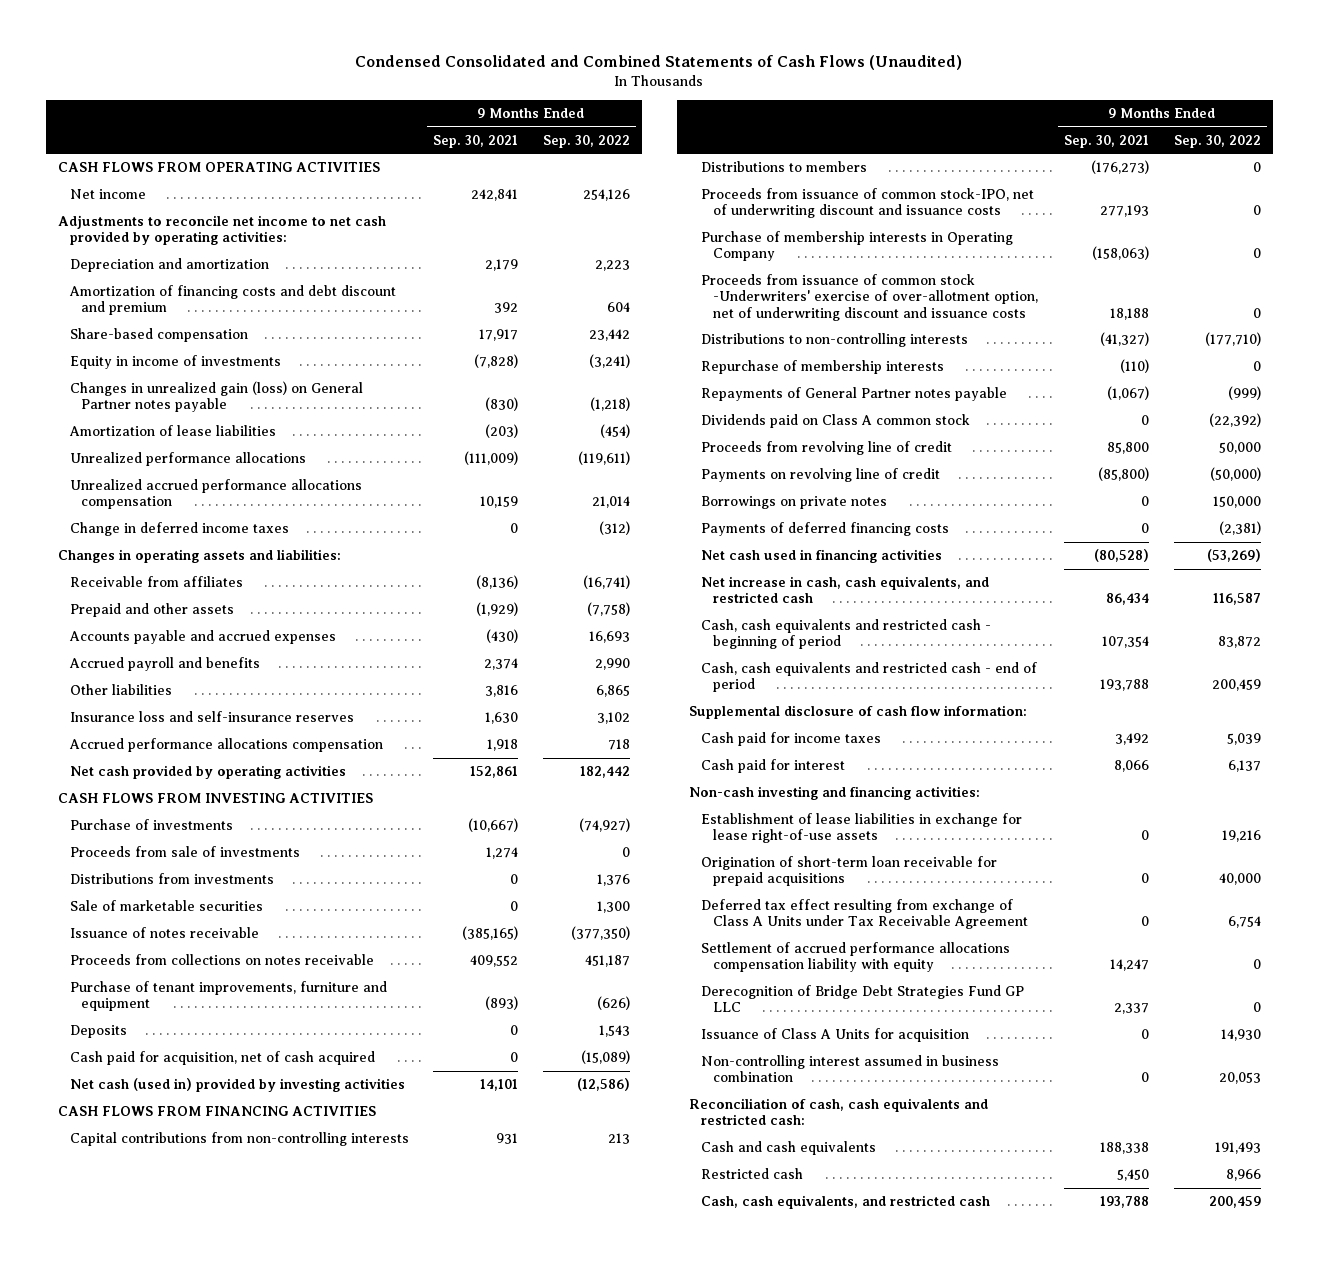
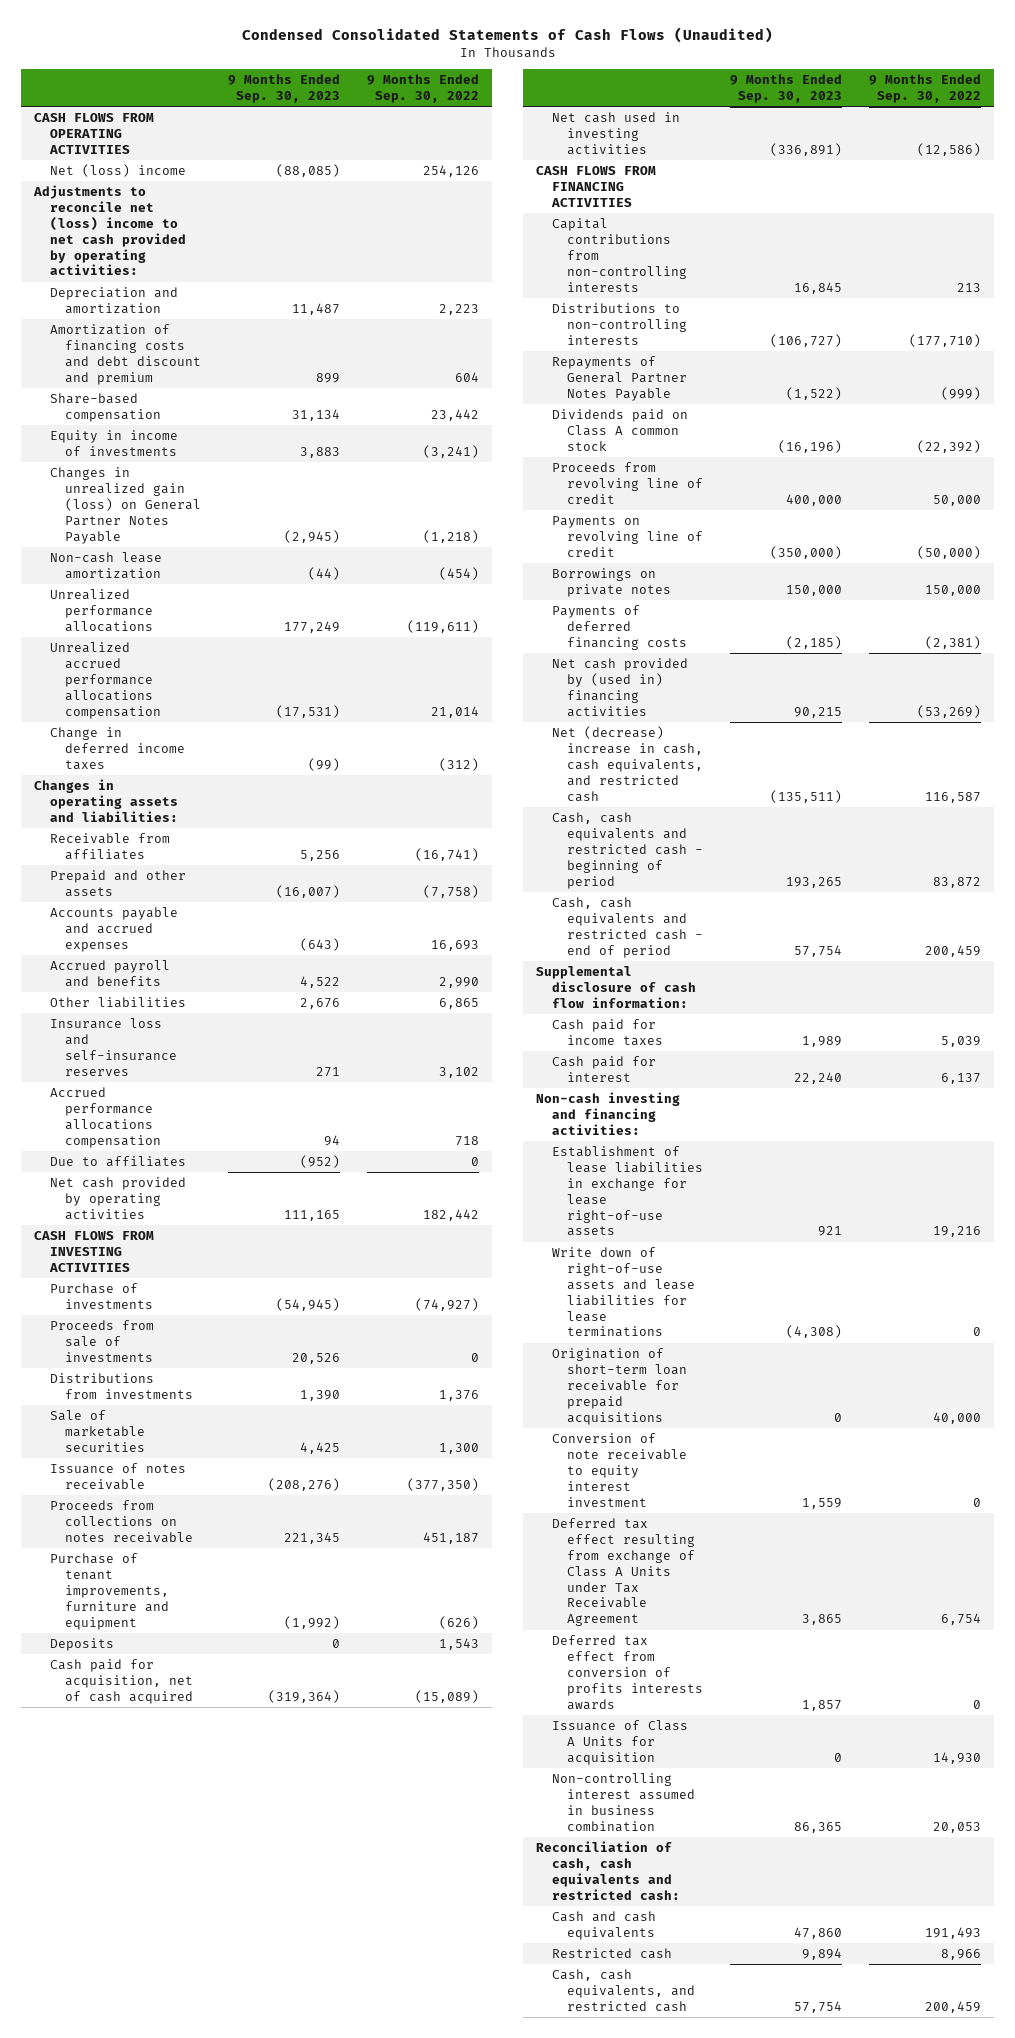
[355,55,963,71] Condensed Consolidated and Combined Statements of Cash Flows (Unaudited) -> [241,27,773,44] Condensed Consolidated Statements of Cash Flows (Unaudited)
[433,134,519,148] Sep. 30, 2021 -> none
none -> [228,73,341,103] 9 Months Ended Sep. 30, 2023
[69,189,146,200] Net income -> [49,164,186,178] Net (loss) income
[57,215,386,246] Adjustments to reconcile net income to net cash provided by operating activities: -> [33,185,186,276] Adjustments to reconcile net (loss) income to net cash provided by operating activities:
[69,381,363,413] Changes in unrealized gain (loss) on General Partner notes payable -> [49,467,202,544] Changes in unrealized gain (loss) on General Partner Notes Payable
[68,425,276,437] Amortization of lease liabilities -> [49,552,162,579] Non-cash lease amortization
none -> [49,1156,186,1168] Due to affiliates
[69,1078,405,1093] Net cash (used in) provided by investing activities -> [551,112,680,155] Net cash used in investing activities
[700,161,867,173] Distributions to members -> none
[700,188,1034,219] Proceeds from issuance of common stock-IPO, net of underwriting discount and issuance costs -> none
[700,231,1013,262] Purchase of membership interests in Operating Company -> none
[700,274,1038,321] Proceeds from issuance of common stock -Underwriters' exercise of over-allotment option, net of underwriting discount and issuance costs -> none
[700,360,944,375] Repurchase of membership interests -> none
[700,387,1007,402] Repayments of General Partner notes payable -> [551,356,688,401] Repayments of General Partner Notes Payable
[700,549,942,564] Net cash used in financing activities -> [551,658,688,717] Net cash provided by (used in) financing activities
[700,576,989,604] Net increase in cash, cash equivalents, and restricted cash -> [551,726,704,802] Net (decrease) increase in cash, cash equivalents, and restricted cash
none -> [551,1247,696,1338] Write down of right-of-use assets and lease liabilities for lease terminations
none -> [551,1433,688,1507] Conversion of note receivable to equity interest investment
[700,942,1010,973] Settlement of accrued performance allocations compensation liability with equity -> none
[700,985,1024,1013] Derecognition of Bridge Debt Strategies Fund GP LLC -> none
none -> [551,1635,704,1710] Deferred tax effect from conversion of profits interests awards

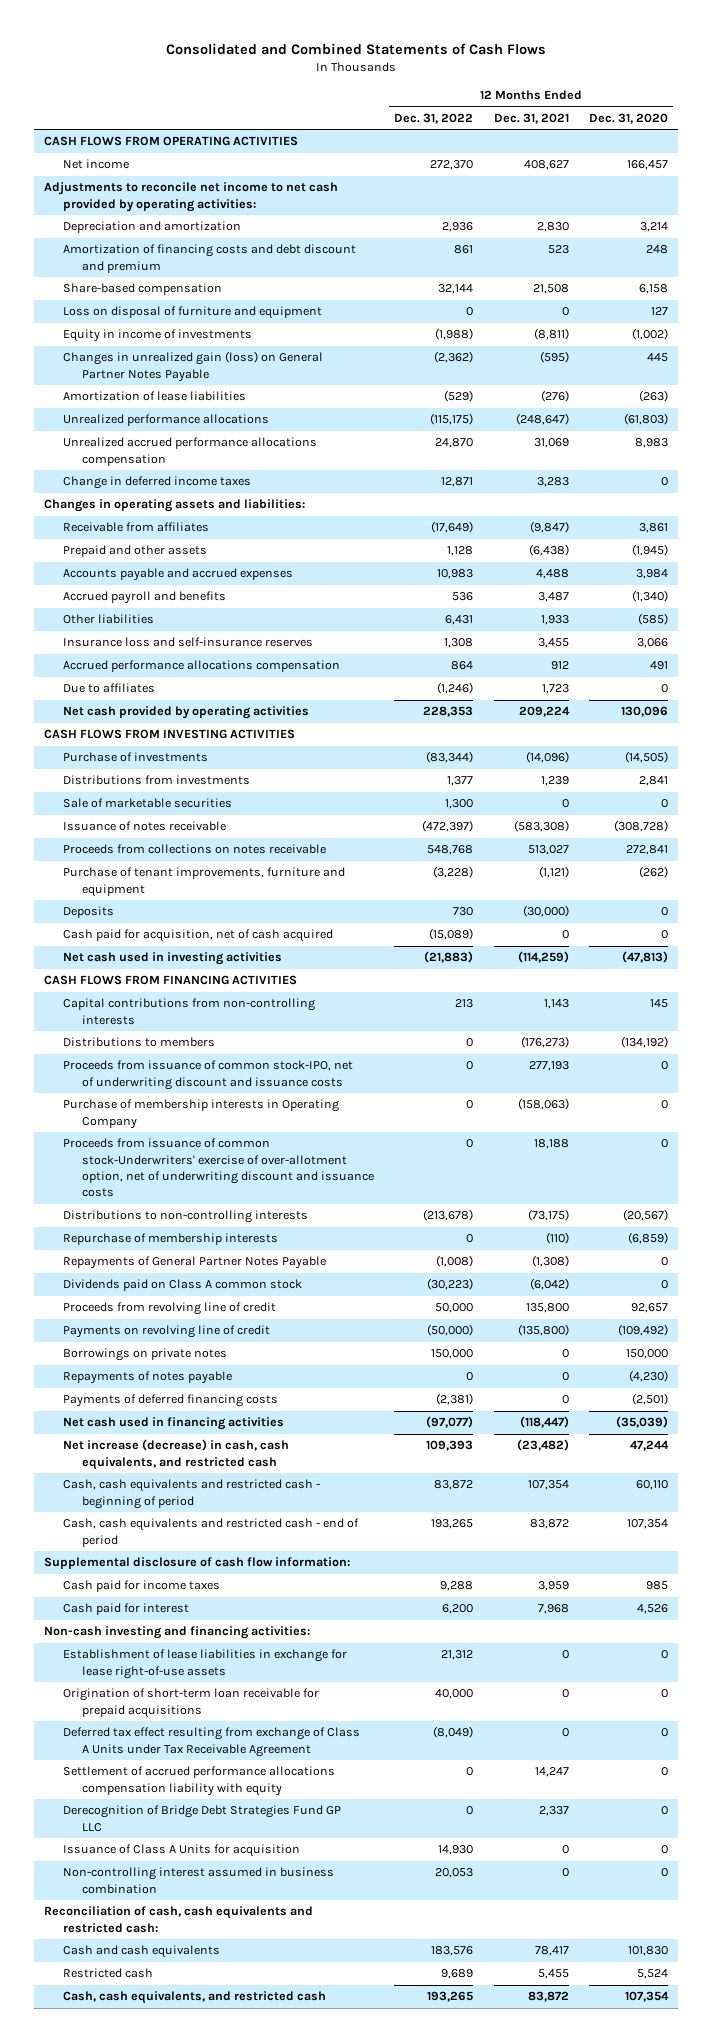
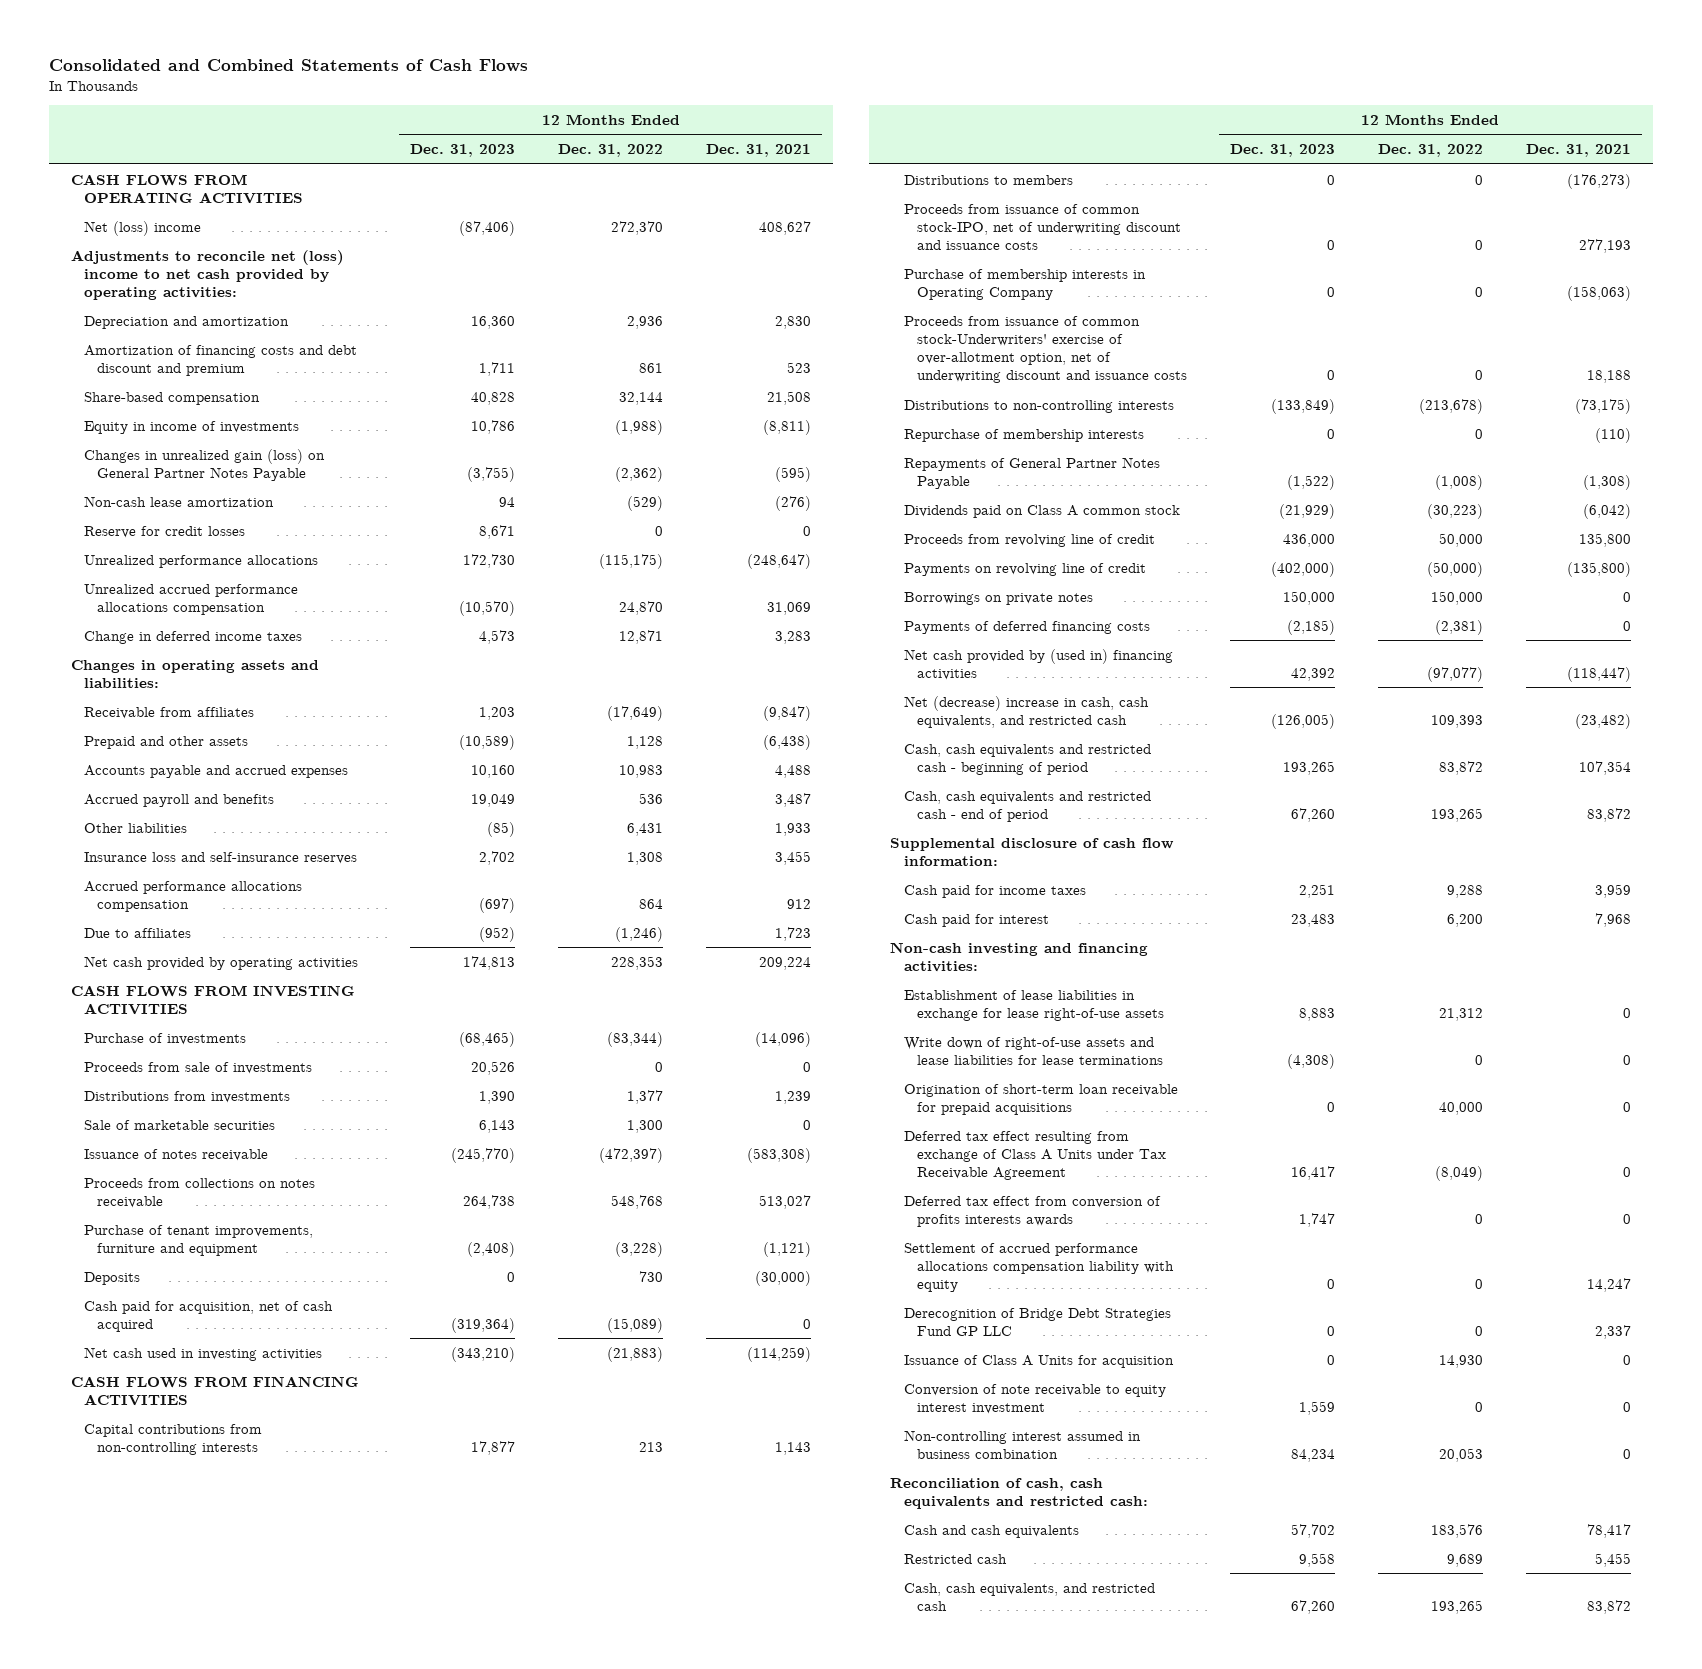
[589,112,669,124] Dec. 31, 2020 -> none
none -> [409,143,515,157] Dec. 31, 2023
[63,159,130,170] Net income -> [83,220,201,236] Net (loss) income
[44,182,339,212] Adjustments to reconcile net income to net cash provided by operating activities: -> [70,249,344,300] Adjustments to reconcile net (loss) income to net cash provided by operating activities:
[63,306,323,320] Loss on disposal of furniture and equipment -> none
[63,391,247,402] Amortization of lease liabilities -> [83,495,274,507] Non-cash lease amortization
none -> [83,525,245,538] Reserve for credit losses
none -> [83,1061,312,1074] Proceeds from sale of investments
[63,1371,233,1385] Repayments of notes payable -> none
[63,1417,285,1431] Net cash used in financing activities -> [903,648,1173,680] Net cash provided by (used in) financing activities
[63,1439,290,1470] Net increase (decrease) in cash, cash equivalents, and restricted cash -> [903,695,1149,728] Net (decrease) increase in cash, cash equivalents, and restricted cash
none -> [903,1036,1163,1065] Write down of right-of-use assets and lease liabilities for lease terminations
none -> [903,1195,1161,1227] Deferred tax effect from conversion of profits interests awards
none -> [903,1383,1166,1414] Conversion of note receivable to equity interest investment

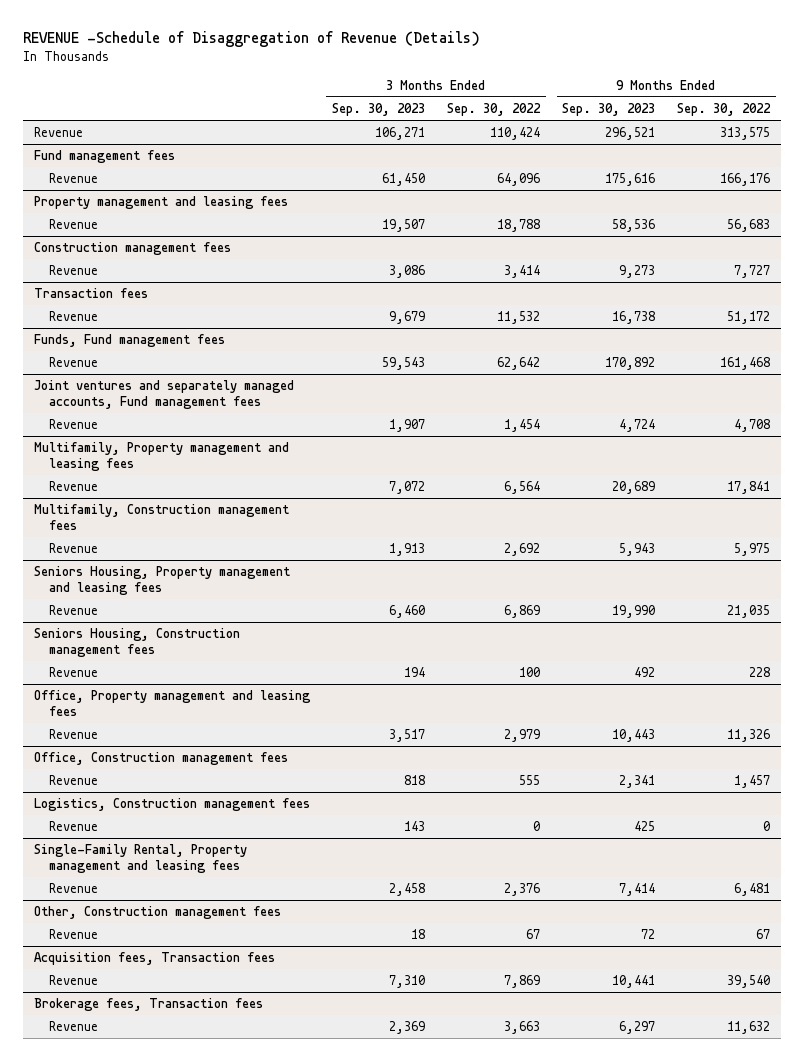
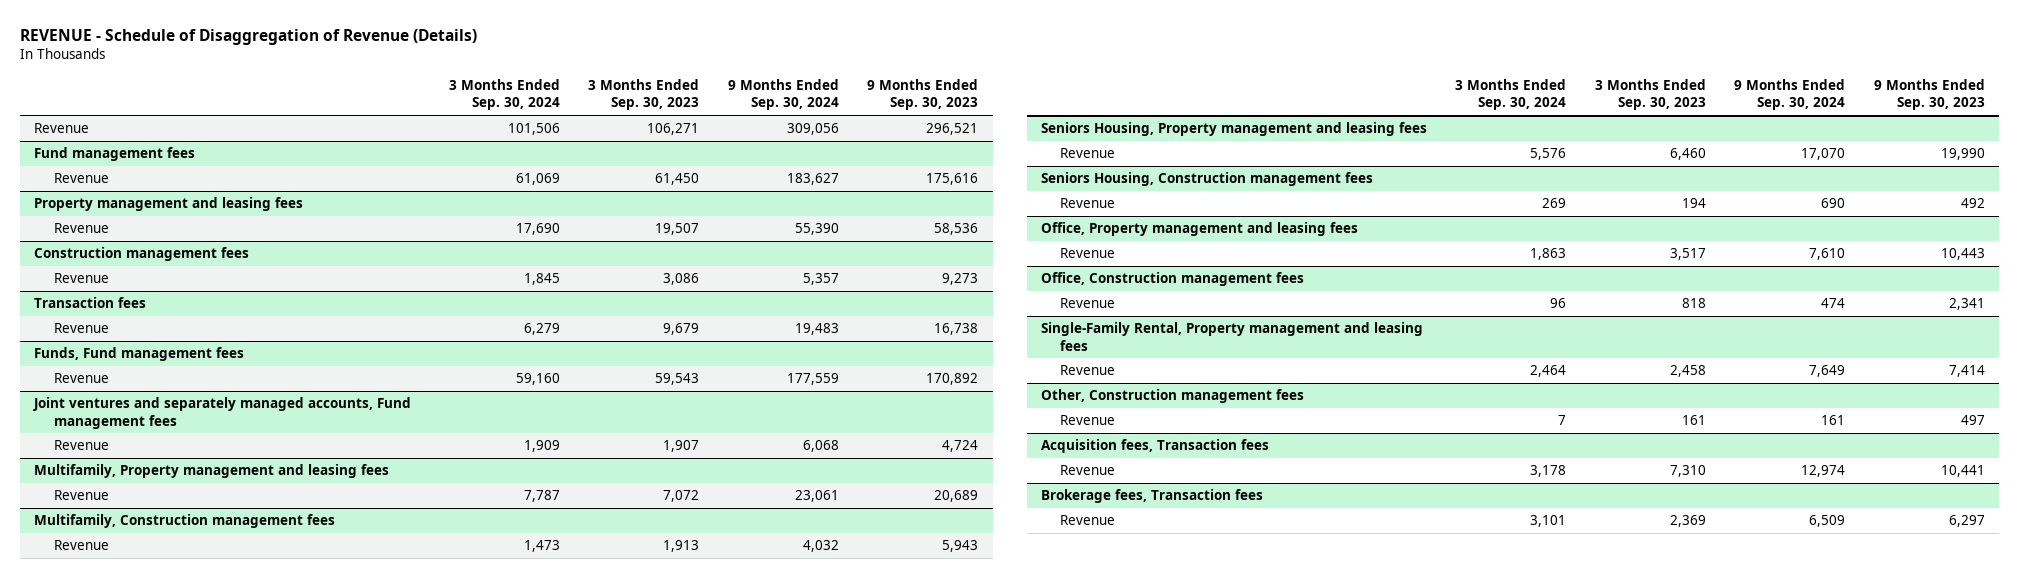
[22,31,480,48] REVENUE -Schedule of Disaggregation of Revenue (Details) -> [20,29,478,46] REVENUE - Schedule of Disaggregation of Revenue (Details)
[447,103,542,117] Sep. 30, 2022 -> none
[677,103,772,117] Sep. 30, 2022 -> none
none -> [448,79,560,111] 3 Months Ended Sep. 30, 2024
none -> [727,79,839,111] 9 Months Ended Sep. 30, 2024
[33,798,310,812] Logistics, Construction management fees -> none
[48,821,98,832] Revenue -> none
[411,929,426,940] 18 -> [1681,415,1706,426] 161
[641,929,656,940] 72 -> [1960,415,1985,426] 497

